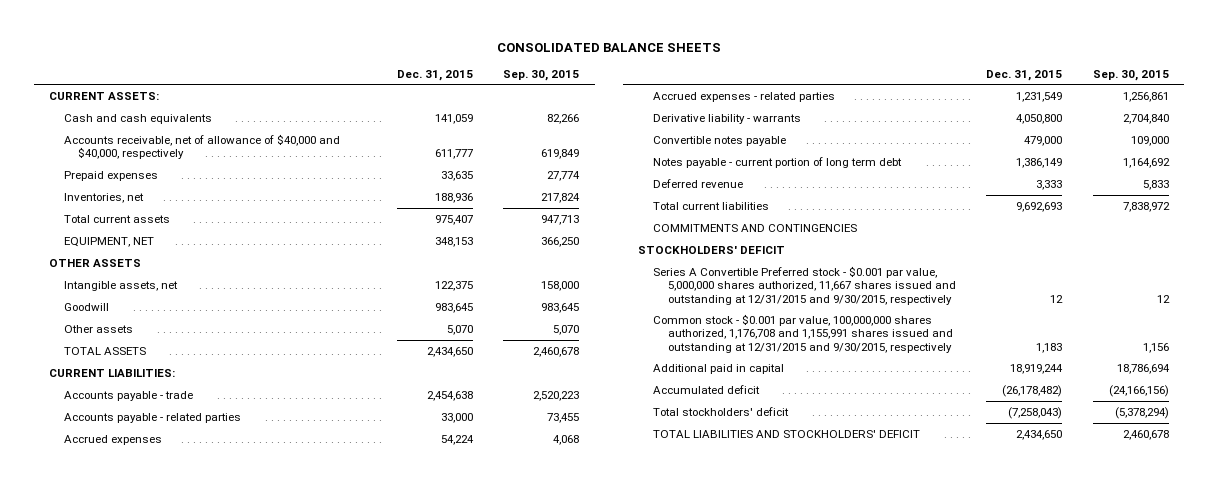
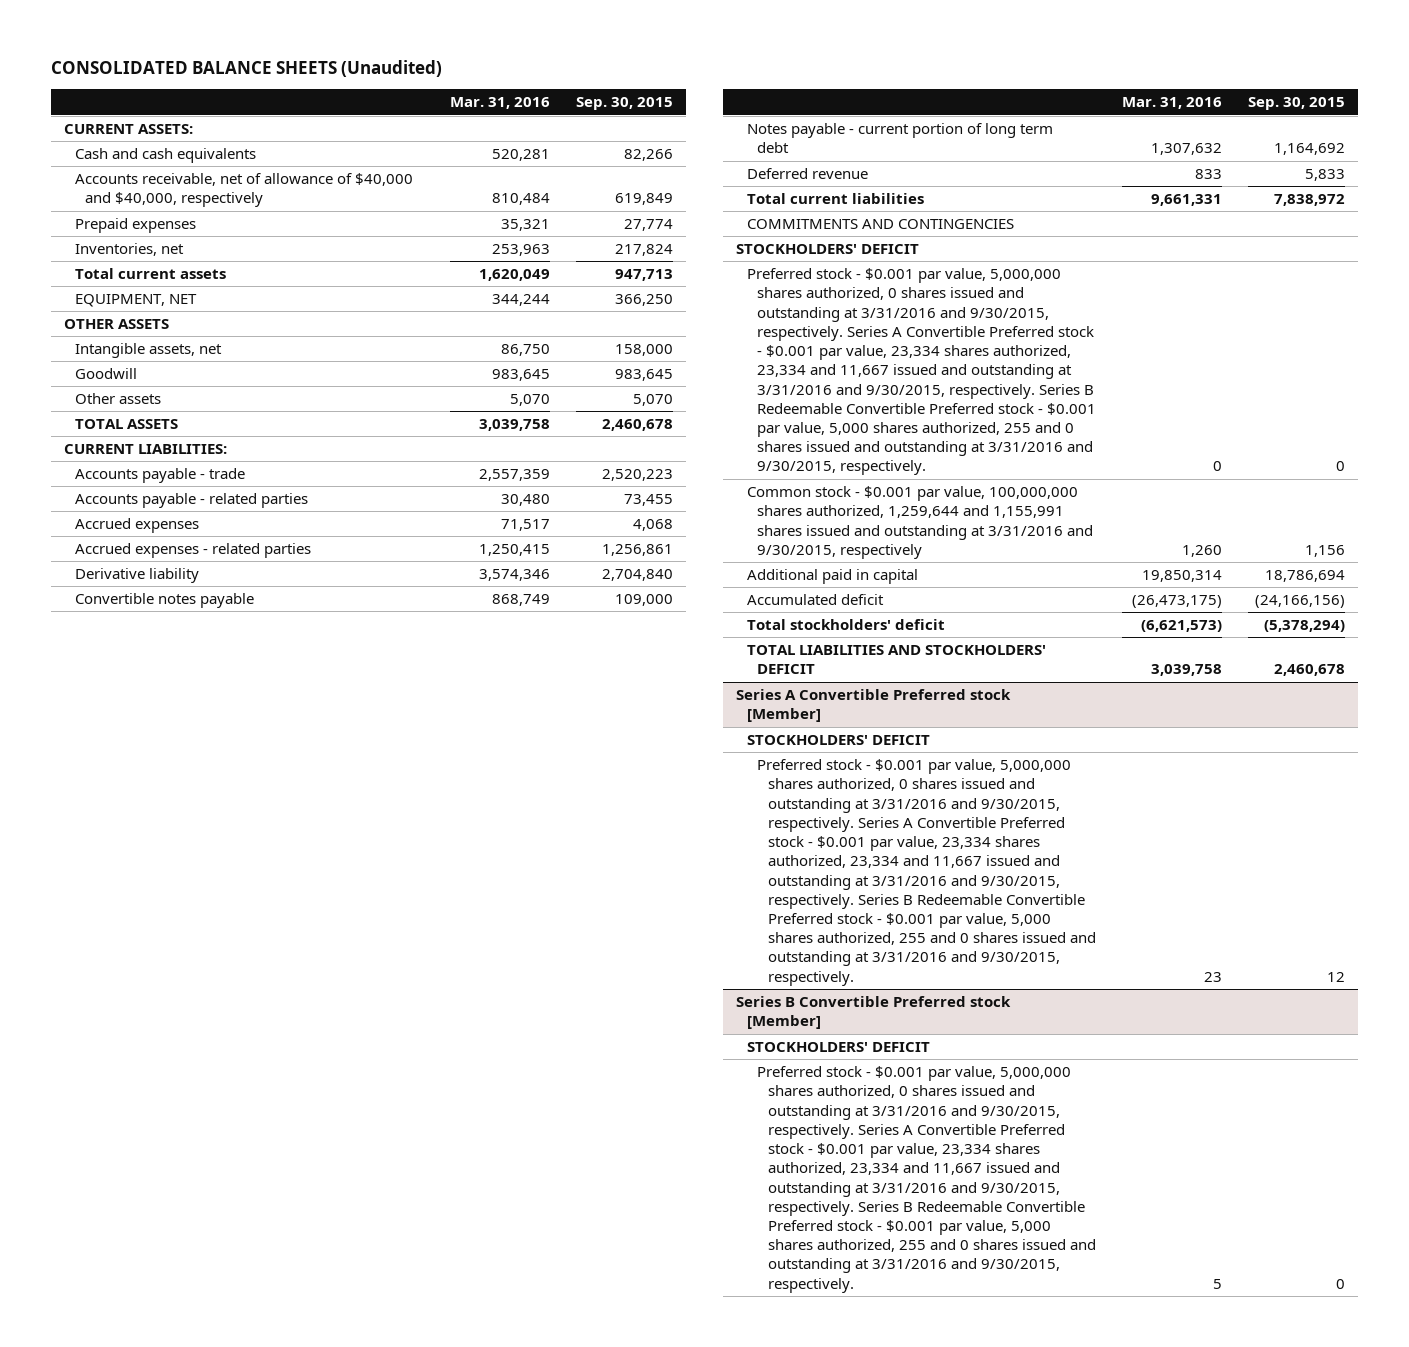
[496,42,721,52] CONSOLIDATED BALANCE SHEETS -> [50,60,442,78] CONSOLIDATED BALANCE SHEETS (Unaudited)
[396,69,473,81] Dec. 31, 2015 -> none
none -> [450,97,551,110] Mar. 31, 2016
[652,113,801,124] Derivative liability - warrants -> [74,568,199,584] Derivative liability
[652,265,956,305] Series A Convertible Preferred stock - $0.001 par value, 5,000,000 shares authorized, 11,667 shares issued and outstanding at 12/31/2015 and 9/30/2015, respectively -> [746,268,1097,476] Preferred stock - $0.001 par value, 5,000,000 shares authorized, 0 shares issued and outstanding at 3/31/2016 and 9/30/2015, respectively. Series A Convertible Preferred stock - $0.001 par value, 23,334 shares authorized, 23,334 and 11,667 issued and outstanding at 3/31/2016 and 9/30/2015, respectively. Series B Redeemable Convertible Preferred stock - $0.001 par value, 5,000 shares authorized, 255 and 0 shares issued and outstanding at 3/31/2016 and 9/30/2015, respectively.
[1156,294,1170,303] 12 -> [1335,461,1345,472] 0
[652,313,953,353] Common stock - $0.001 par value, 100,000,000 shares authorized, 1,176,708 and 1,155,991 shares issued and outstanding at 12/31/2015 and 9/30/2015, respectively -> [746,486,1094,559] Common stock - $0.001 par value, 100,000,000 shares authorized, 1,259,644 and 1,155,991 shares issued and outstanding at 3/31/2016 and 9/30/2015, respectively
none -> [736,689,1012,723] Series A Convertible Preferred stock [Member]
none -> [746,735,930,746] STOCKHOLDERS' DEFICIT
none -> [757,759,1097,986] Preferred stock - $0.001 par value, 5,000,000 shares authorized, 0 shares issued and outstanding at 3/31/2016 and 9/30/2015, respectively. Series A Convertible Preferred stock - $0.001 par value, 23,334 shares authorized, 23,334 and 11,667 issued and outstanding at 3/31/2016 and 9/30/2015, respectively. Series B Redeemable Convertible Preferred stock - $0.001 par value, 5,000 shares authorized, 255 and 0 shares issued and outstanding at 3/31/2016 and 9/30/2015, respectively.
none -> [736,996,1012,1030] Series B Convertible Preferred stock [Member]
none -> [746,1042,930,1053] STOCKHOLDERS' DEFICIT
none -> [757,1066,1097,1293] Preferred stock - $0.001 par value, 5,000,000 shares authorized, 0 shares issued and outstanding at 3/31/2016 and 9/30/2015, respectively. Series A Convertible Preferred stock - $0.001 par value, 23,334 shares authorized, 23,334 and 11,667 issued and outstanding at 3/31/2016 and 9/30/2015, respectively. Series B Redeemable Convertible Preferred stock - $0.001 par value, 5,000 shares authorized, 255 and 0 shares issued and outstanding at 3/31/2016 and 9/30/2015, respectively.

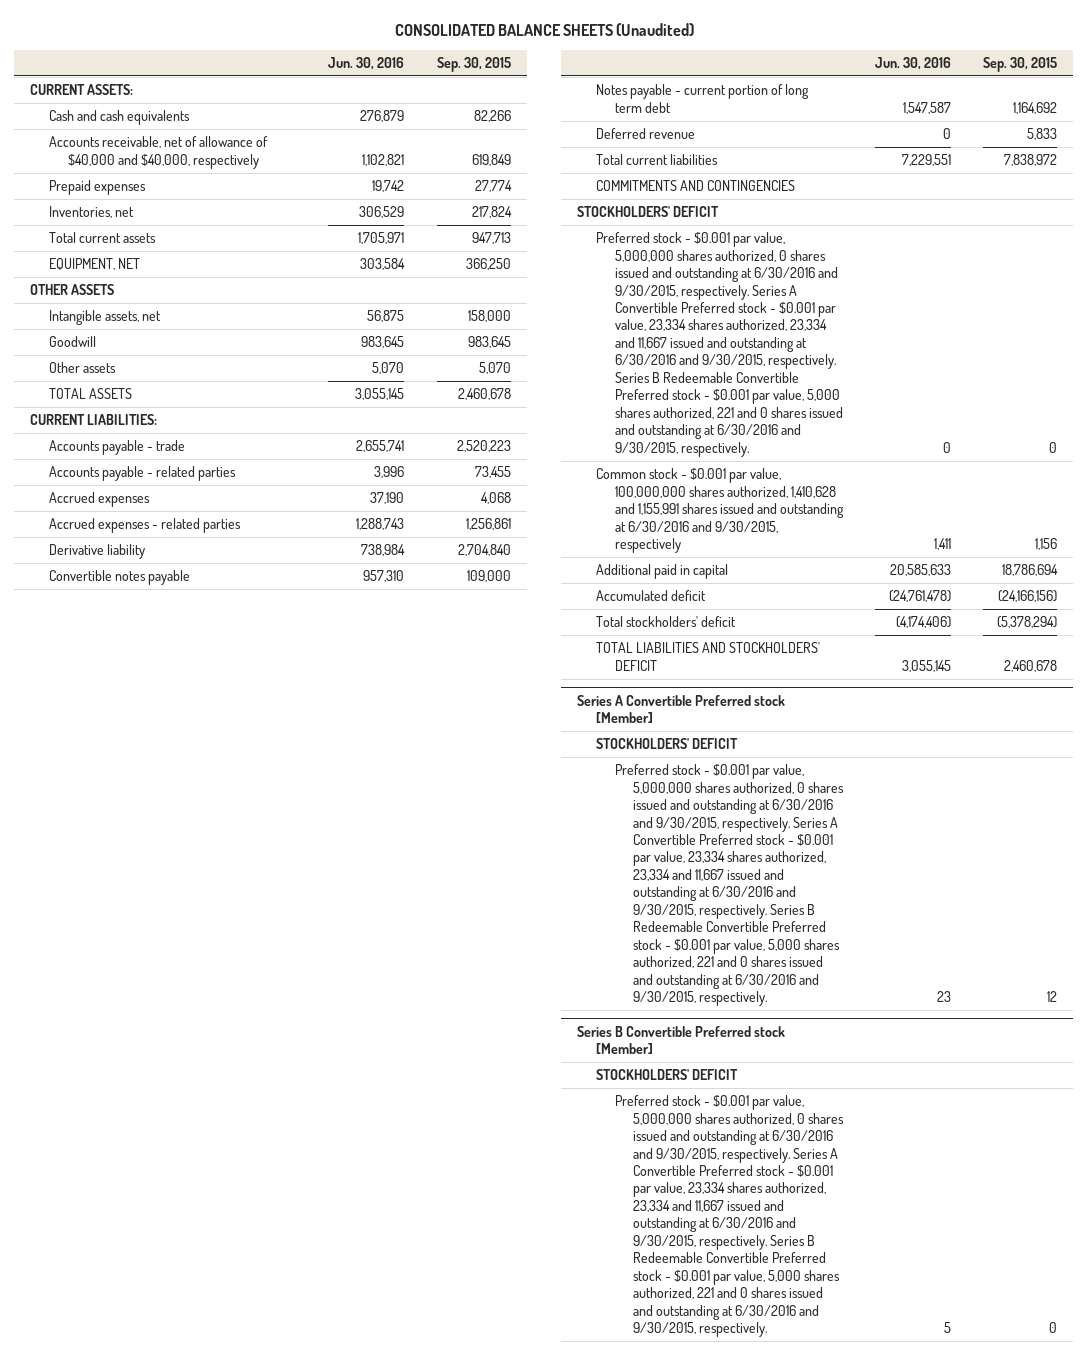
[450,97,551,110] Mar. 31, 2016 -> none
none -> [328,56,405,70] Jun. 30, 2016
[746,268,1097,476] Preferred stock - $0.001 par value, 5,000,000 shares authorized, 0 shares issued and outstanding at 3/31/2016 and 9/30/2015, respectively. Series A Convertible Preferred stock - $0.001 par value, 23,334 shares authorized, 23,334 and 11,667 issued and outstanding at 3/31/2016 and 9/30/2015, respectively. Series B Redeemable Convertible Preferred stock - $0.001 par value, 5,000 shares authorized, 255 and 0 shares issued and outstanding at 3/31/2016 and 9/30/2015, respectively. -> [595,232,843,457] Preferred stock - $0.001 par value, 5,000,000 shares authorized, 0 shares issued and outstanding at 6/30/2016 and 9/30/2015, respectively. Series A Convertible Preferred stock - $0.001 par value, 23,334 shares authorized, 23,334 and 11,667 issued and outstanding at 6/30/2016 and 9/30/2015, respectively. Series B Redeemable Convertible Preferred stock - $0.001 par value, 5,000 shares authorized, 221 and 0 shares issued and outstanding at 6/30/2016 and 9/30/2015, respectively.
[746,486,1094,559] Common stock - $0.001 par value, 100,000,000 shares authorized, 1,259,644 and 1,155,991 shares issued and outstanding at 3/31/2016 and 9/30/2015, respectively -> [595,468,844,553] Common stock - $0.001 par value, 100,000,000 shares authorized, 1,410,628 and 1,155,991 shares issued and outstanding at 6/30/2016 and 9/30/2015, respectively
[757,759,1097,986] Preferred stock - $0.001 par value, 5,000,000 shares authorized, 0 shares issued and outstanding at 3/31/2016 and 9/30/2015, respectively. Series A Convertible Preferred stock - $0.001 par value, 23,334 shares authorized, 23,334 and 11,667 issued and outstanding at 3/31/2016 and 9/30/2015, respectively. Series B Redeemable Convertible Preferred stock - $0.001 par value, 5,000 shares authorized, 255 and 0 shares issued and outstanding at 3/31/2016 and 9/30/2015, respectively. -> [614,764,845,1007] Preferred stock - $0.001 par value, 5,000,000 shares authorized, 0 shares issued and outstanding at 6/30/2016 and 9/30/2015, respectively. Series A Convertible Preferred stock - $0.001 par value, 23,334 shares authorized, 23,334 and 11,667 issued and outstanding at 6/30/2016 and 9/30/2015, respectively. Series B Redeemable Convertible Preferred stock - $0.001 par value, 5,000 shares authorized, 221 and 0 shares issued and outstanding at 6/30/2016 and 9/30/2015, respectively.
[757,1066,1097,1293] Preferred stock - $0.001 par value, 5,000,000 shares authorized, 0 shares issued and outstanding at 3/31/2016 and 9/30/2015, respectively. Series A Convertible Preferred stock - $0.001 par value, 23,334 shares authorized, 23,334 and 11,667 issued and outstanding at 3/31/2016 and 9/30/2015, respectively. Series B Redeemable Convertible Preferred stock - $0.001 par value, 5,000 shares authorized, 255 and 0 shares issued and outstanding at 3/31/2016 and 9/30/2015, respectively. -> [614,1095,845,1338] Preferred stock - $0.001 par value, 5,000,000 shares authorized, 0 shares issued and outstanding at 6/30/2016 and 9/30/2015, respectively. Series A Convertible Preferred stock - $0.001 par value, 23,334 shares authorized, 23,334 and 11,667 issued and outstanding at 6/30/2016 and 9/30/2015, respectively. Series B Redeemable Convertible Preferred stock - $0.001 par value, 5,000 shares authorized, 221 and 0 shares issued and outstanding at 6/30/2016 and 9/30/2015, respectively.

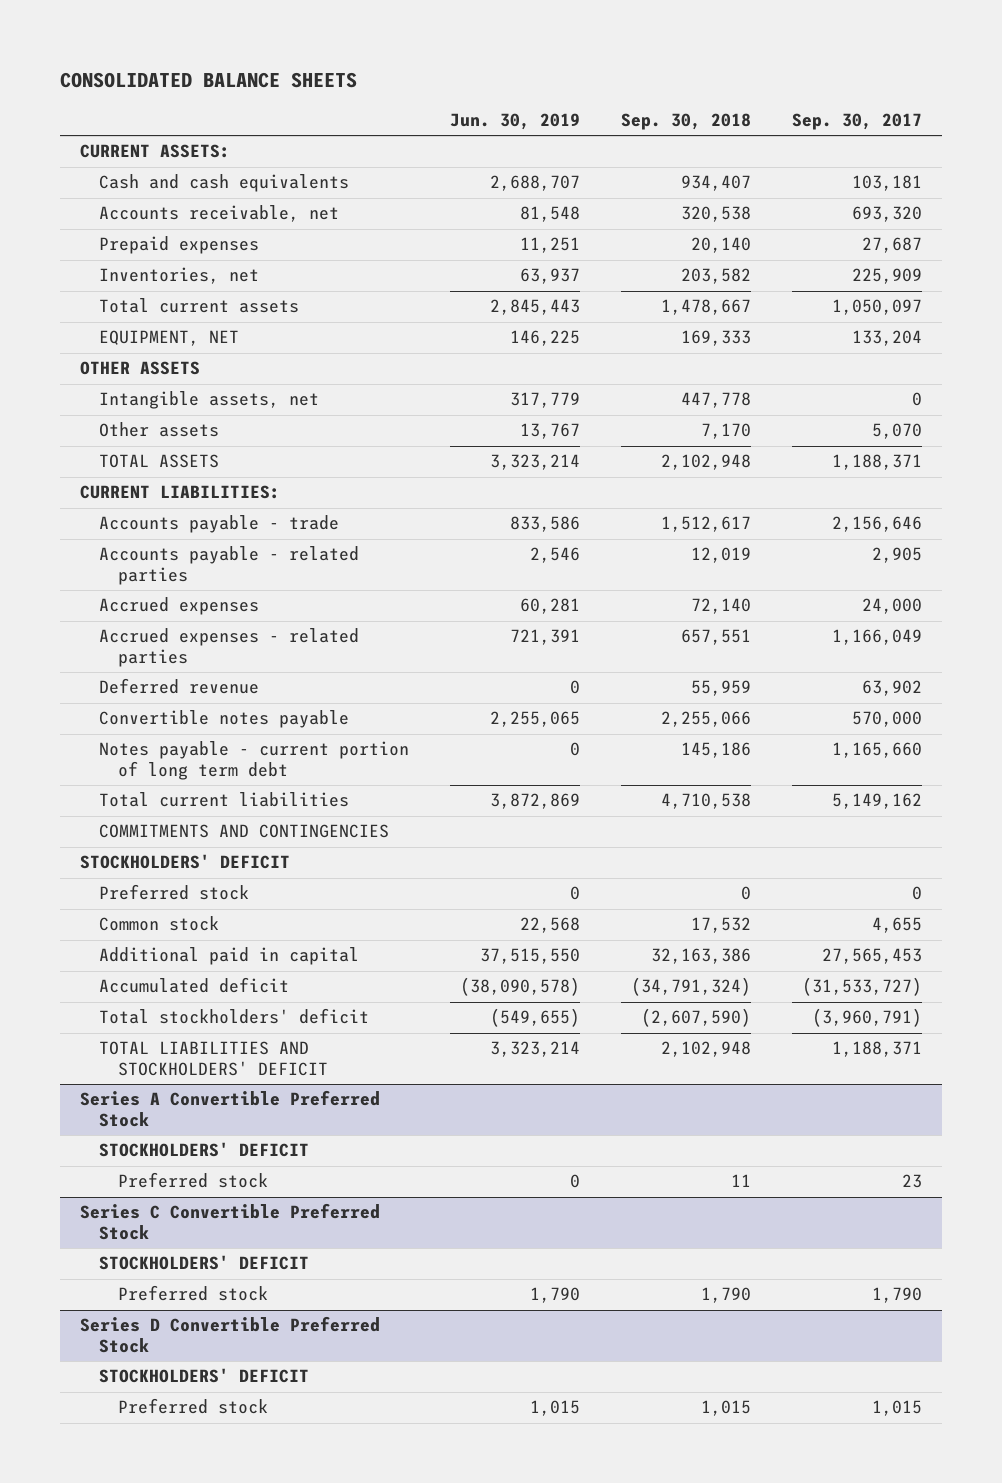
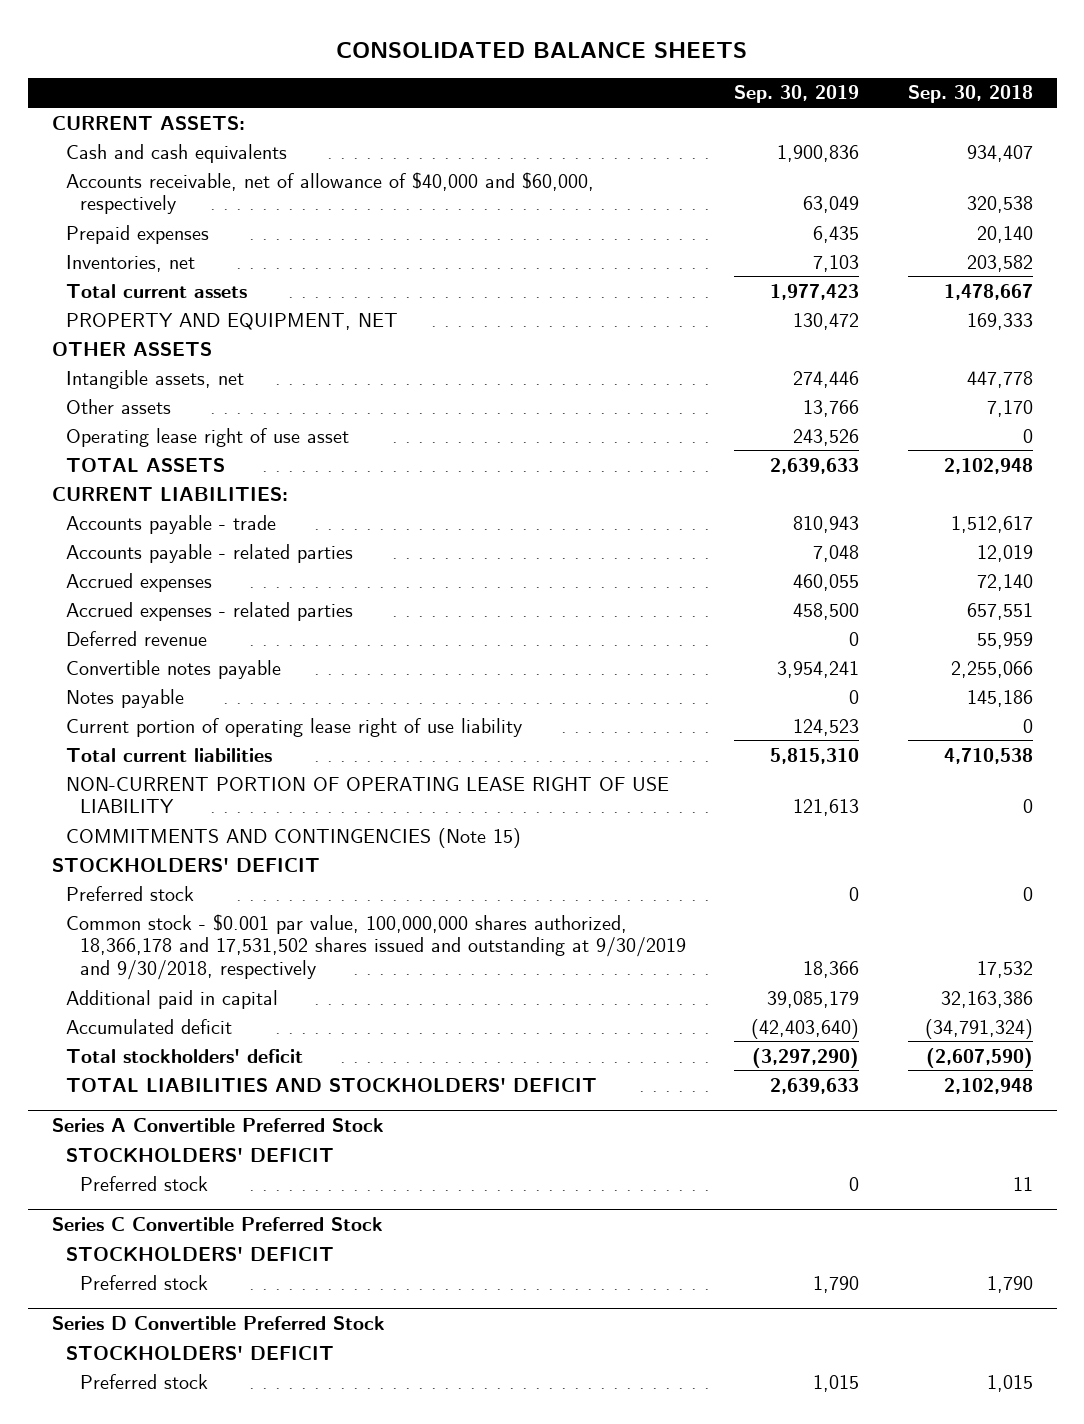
[449,113,580,131] Jun. 30, 2019 -> none
[791,113,922,131] Sep. 30, 2017 -> none
none -> [734,85,860,104] Sep. 30, 2019
[99,205,340,223] Accounts receivable, net -> [65,171,594,215] Accounts receivable, net of allowance of $40,000 and $60,000, respectively
[99,330,240,347] EQUIPMENT, NET -> [65,312,398,330] PROPERTY AND EQUIPMENT, NET
none -> [65,427,349,447] Operating lease right of use asset
[99,741,410,780] Notes payable - current portion of long term debt -> [65,688,184,708] Notes payable
none -> [65,717,522,737] Current portion of operating lease right of use liability
none -> [65,776,669,814] NON-CURRENT PORTION OF OPERATING LEASE RIGHT OF USE LIABILITY
[99,824,390,839] COMMITMENTS AND CONTINGENCIES -> [65,827,521,848] COMMITMENTS AND CONTINGENCIES (Note 15)
[99,916,220,932] Common stock -> [65,913,687,981] Common stock - $0.001 par value, 100,000,000 shares authorized, 18,366,178 and 17,531,502 shares issued and outstanding at 9/30/2019 and 9/30/2018, respectively

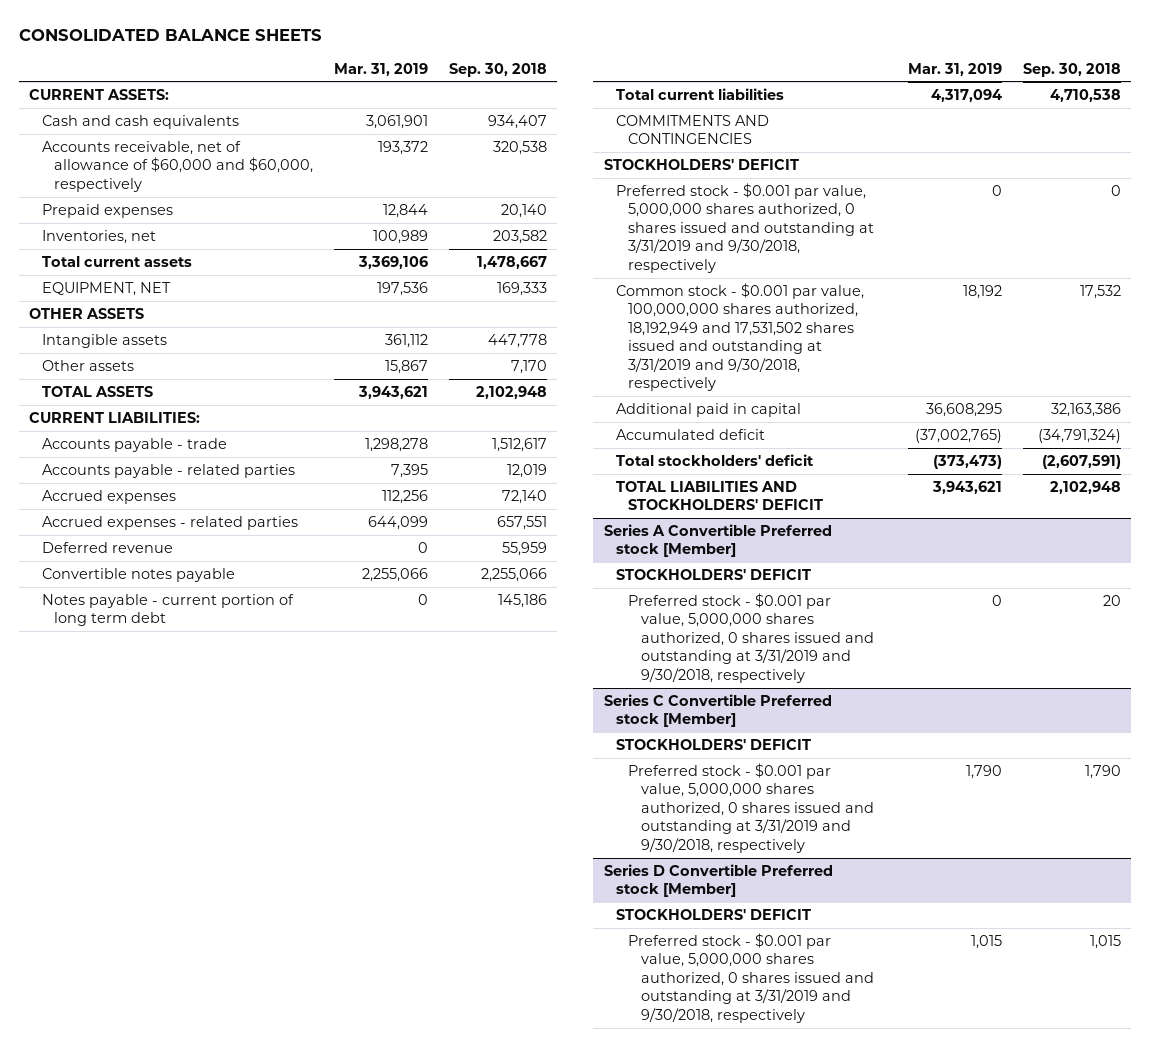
[734,85,860,104] Sep. 30, 2019 -> none
none -> [333,62,428,76] Mar. 31, 2019
[65,171,594,215] Accounts receivable, net of allowance of $40,000 and $60,000, respectively -> [41,140,314,192] Accounts receivable, net of allowance of $60,000 and $60,000, respectively
[65,312,398,330] PROPERTY AND EQUIPMENT, NET -> [41,281,171,296] EQUIPMENT, NET
[65,369,244,389] Intangible assets, net -> [41,333,167,348] Intangible assets
[65,427,349,447] Operating lease right of use asset -> none
[65,717,522,737] Current portion of operating lease right of use liability -> none
[65,688,184,708] Notes payable -> [41,593,294,627] Notes payable - current portion of long term debt
[65,776,669,814] NON-CURRENT PORTION OF OPERATING LEASE RIGHT OF USE LIABILITY -> none
[65,827,521,848] COMMITMENTS AND CONTINGENCIES (Note 15) -> [615,114,769,145] COMMITMENTS AND CONTINGENCIES
[65,885,194,901] Preferred stock -> [615,182,875,273] Preferred stock - $0.001 par value, 5,000,000 shares authorized, 0 shares issued and outstanding at 3/31/2019 and 9/30/2018, respectively
[65,913,687,981] Common stock - $0.001 par value, 100,000,000 shares authorized, 18,366,178 and 17,531,502 shares issued and outstanding at 9/30/2019 and 9/30/2018, respectively -> [615,282,864,392] Common stock - $0.001 par value, 100,000,000 shares authorized, 18,192,949 and 17,531,502 shares issued and outstanding at 3/31/2019 and 9/30/2018, respectively
[925,1047,1033,1068] (2,607,590) -> [1041,454,1121,469] (2,607,591)
[51,1117,384,1132] Series A Convertible Preferred Stock -> [603,523,832,558] Series A Convertible Preferred stock [Member]
[80,1175,209,1191] Preferred stock -> none
none -> [628,592,874,683] Preferred stock - $0.001 par value, 5,000,000 shares authorized, 0 shares issued and outstanding at 3/31/2019 and 9/30/2018, respectively
[51,1216,383,1231] Series C Convertible Preferred Stock -> [603,693,832,728] Series C Convertible Preferred stock [Member]
[80,1274,209,1290] Preferred stock -> [628,762,874,853] Preferred stock - $0.001 par value, 5,000,000 shares authorized, 0 shares issued and outstanding at 3/31/2019 and 9/30/2018, respectively
[51,1315,385,1330] Series D Convertible Preferred Stock -> [603,863,833,898] Series D Convertible Preferred stock [Member]
[80,1373,209,1389] Preferred stock -> [628,932,874,1023] Preferred stock - $0.001 par value, 5,000,000 shares authorized, 0 shares issued and outstanding at 3/31/2019 and 9/30/2018, respectively

